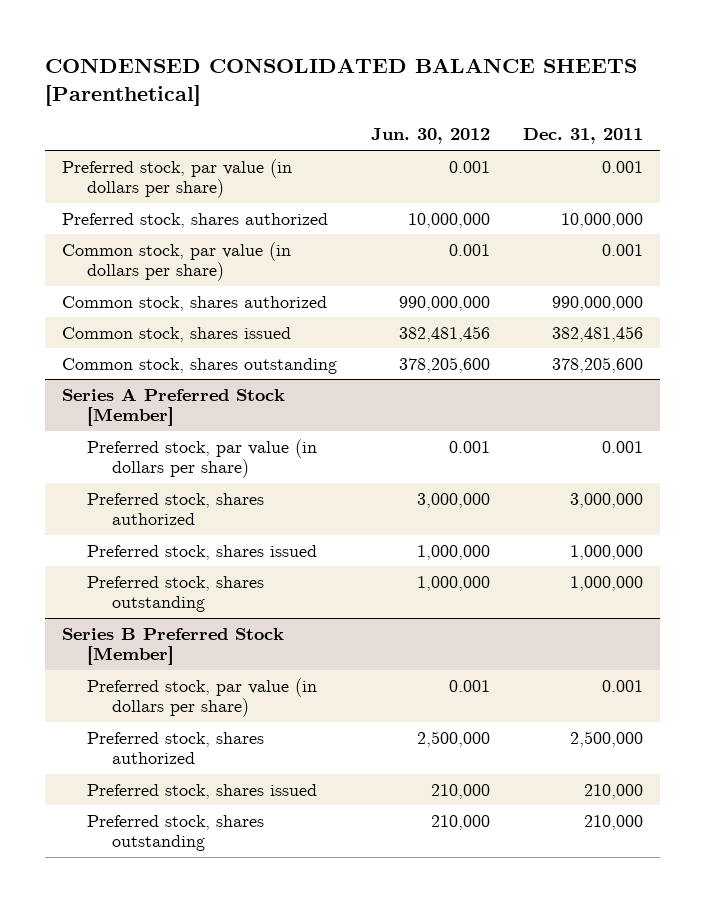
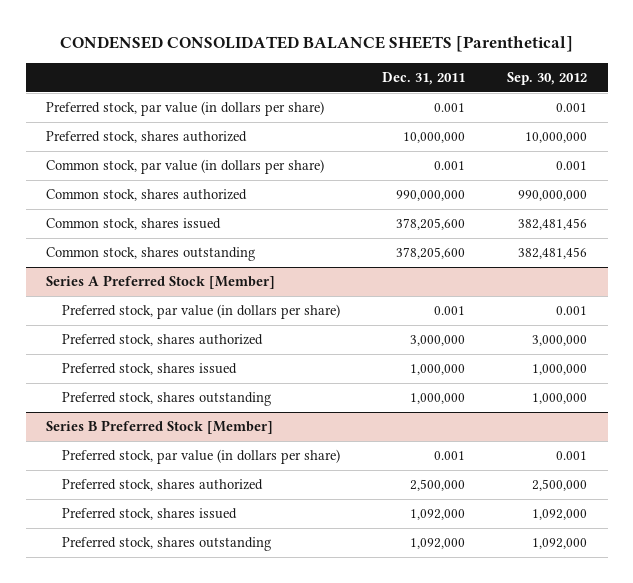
[370,128,490,145] Jun. 30, 2012 -> none
none -> [506,72,587,86] Sep. 30, 2012
[552,325,644,342] 382,481,456 -> [395,218,465,231] 378,205,600
[584,783,644,799] 210,000 -> [409,509,465,521] 1,092,000
[584,814,644,830] 210,000 -> [409,538,465,550] 1,092,000

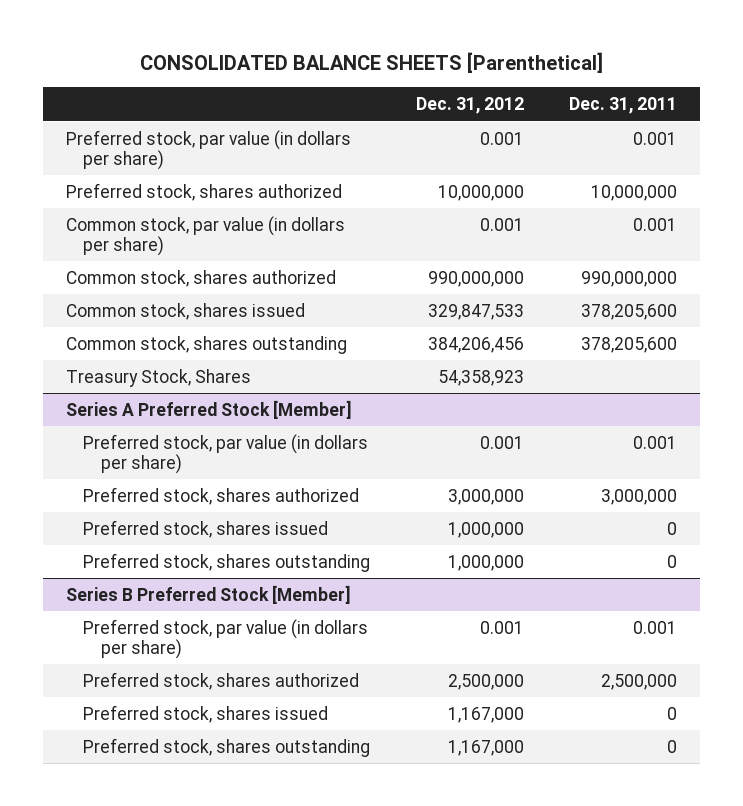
[59,36,573,53] CONDENSED CONSOLIDATED BALANCE SHEETS [Parenthetical] -> [139,52,603,74] CONSOLIDATED BALANCE SHEETS [Parenthetical]
[506,72,587,86] Sep. 30, 2012 -> none
none -> [415,97,524,115] Dec. 31, 2012
none -> [65,368,251,387] Treasury Stock, Shares
[409,364,465,376] 1,000,000 -> [667,521,678,535] 0
[409,393,465,405] 1,000,000 -> [667,554,678,568] 0
[409,509,465,521] 1,092,000 -> [667,706,678,720] 0
[409,538,465,550] 1,092,000 -> [667,739,678,753] 0

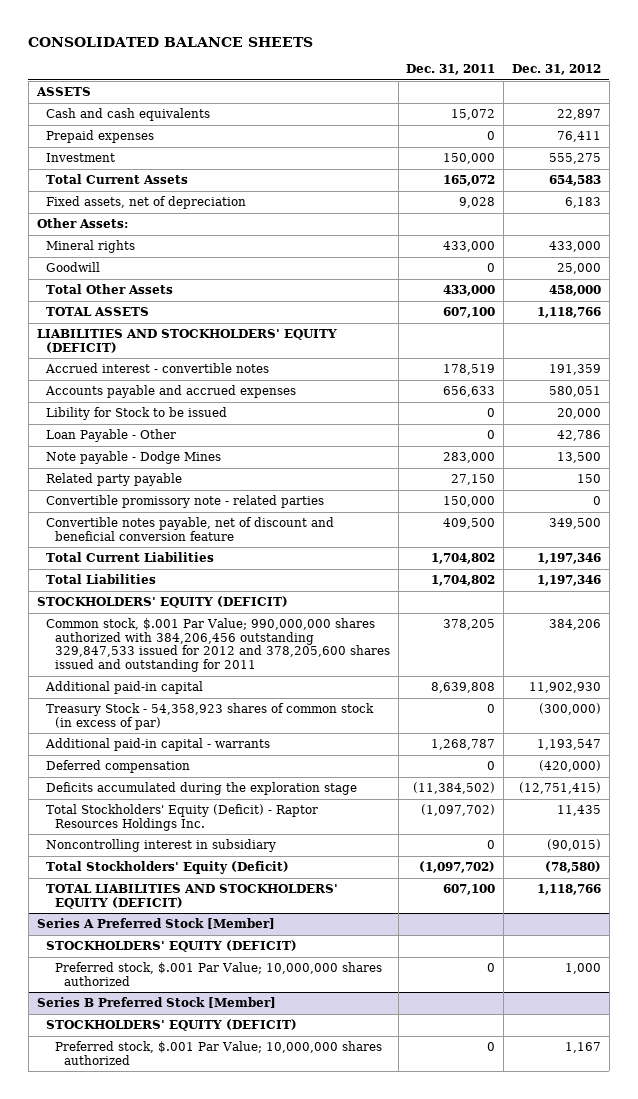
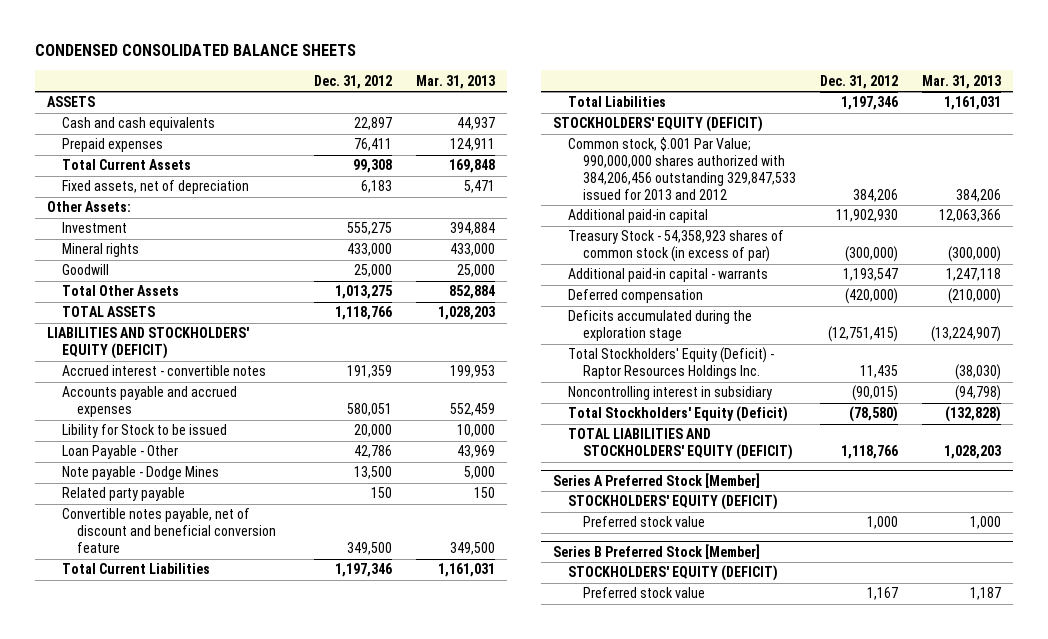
[28,36,314,47] CONSOLIDATED BALANCE SHEETS -> [34,44,356,57] CONDENSED CONSOLIDATED BALANCE SHEETS
[406,64,496,76] Dec. 31, 2011 -> none
none -> [415,74,495,89] Mar. 31, 2013
[549,175,602,187] 654,583 -> [352,159,392,174] 99,308
[45,153,115,163] Investment -> [61,222,127,234] Investment
[549,285,602,297] 458,000 -> [334,285,392,300] 1,013,275
[45,495,324,509] Convertible promissory note - related parties -> none
[45,618,390,673] Common stock, $.001 Par Value; 990,000,000 shares authorized with 384,206,456 outstanding 329,847,533 issued for 2012 and 378,205,600 shares issued and outstanding for 2011 -> [568,137,797,200] Common stock, $.001 Par Value; 990,000,000 shares authorized with 384,206,456 outstanding 329,847,533 issued for 2013 and 2012
[54,962,382,986] Preferred stock, $.001 Par Value; 10,000,000 shares authorized -> [583,516,706,528] Preferred stock value
[54,1041,382,1065] Preferred stock, $.001 Par Value; 10,000,000 shares authorized -> [583,587,706,599] Preferred stock value

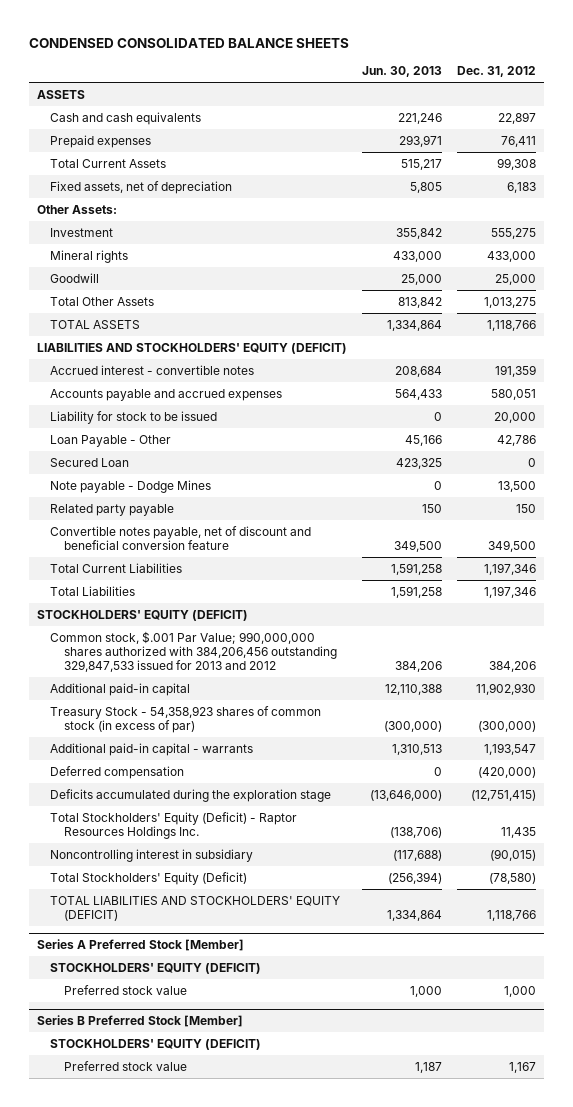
[415,74,495,89] Mar. 31, 2013 -> none
none -> [361,66,442,78] Jun. 30, 2013
[61,424,227,439] Libility for Stock to be issued -> [50,410,218,424] Liability for stock to be issued
none -> [50,457,130,467] Secured Loan

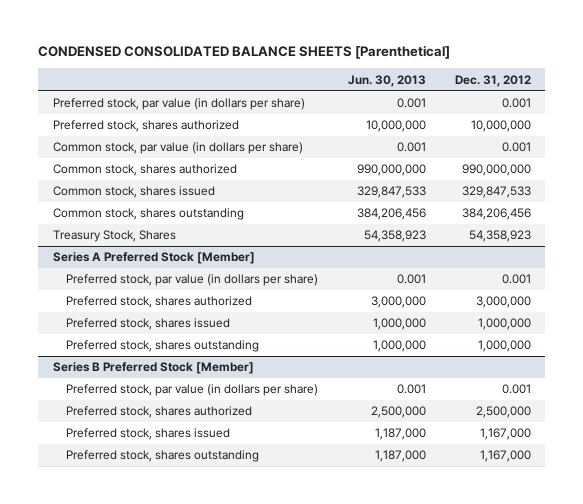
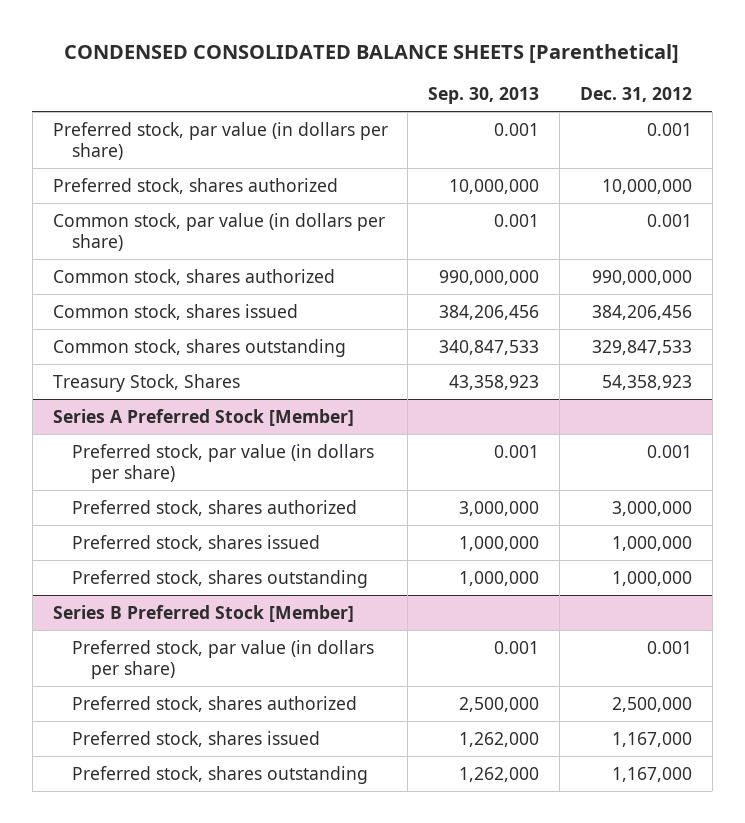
[347,74,426,87] Jun. 30, 2013 -> none
none -> [428,87,540,105] Sep. 30, 2013
[461,186,531,199] 329,847,533 -> [592,304,693,320] 384,206,456
[461,208,531,221] 384,206,456 -> [592,339,693,355] 329,847,533

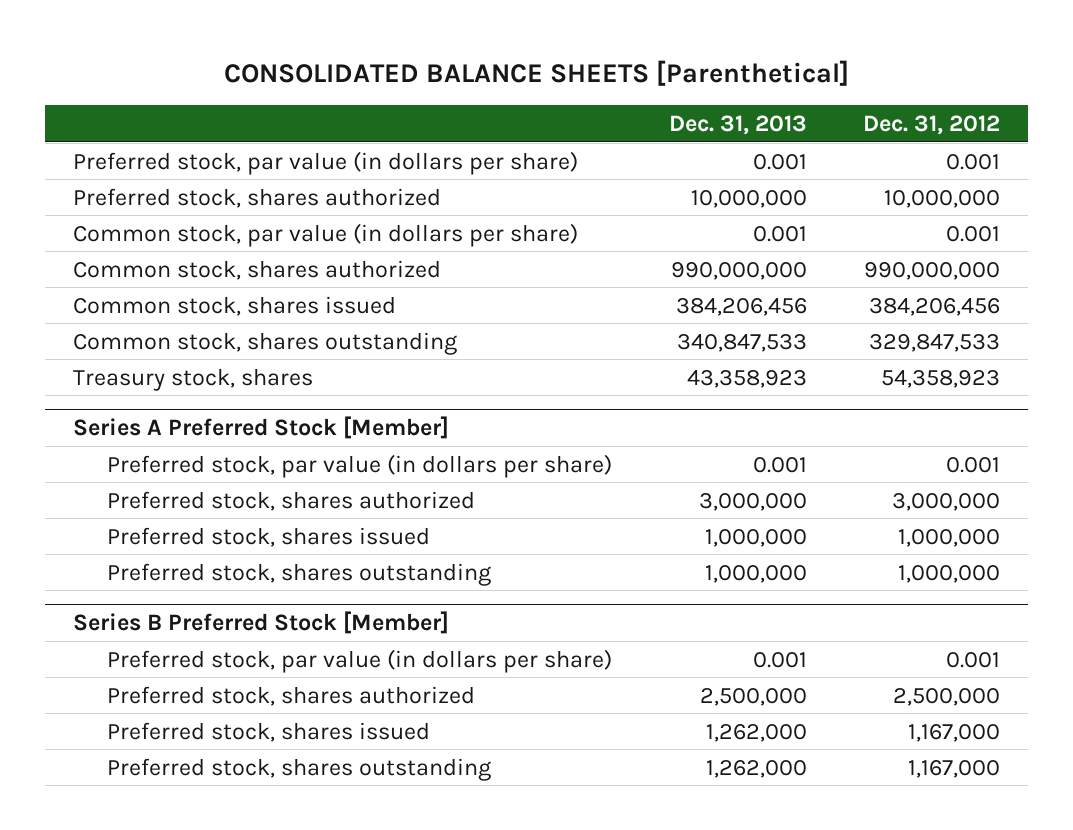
[64,44,680,64] CONDENSED CONSOLIDATED BALANCE SHEETS [Parenthetical] -> [223,59,849,86] CONSOLIDATED BALANCE SHEETS [Parenthetical]
[428,87,540,105] Sep. 30, 2013 -> none
none -> [668,114,807,135] Dec. 31, 2013
[52,373,240,392] Treasury Stock, Shares -> [73,367,314,391] Treasury stock, shares

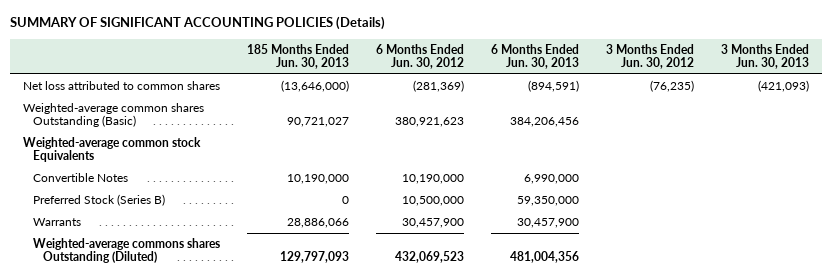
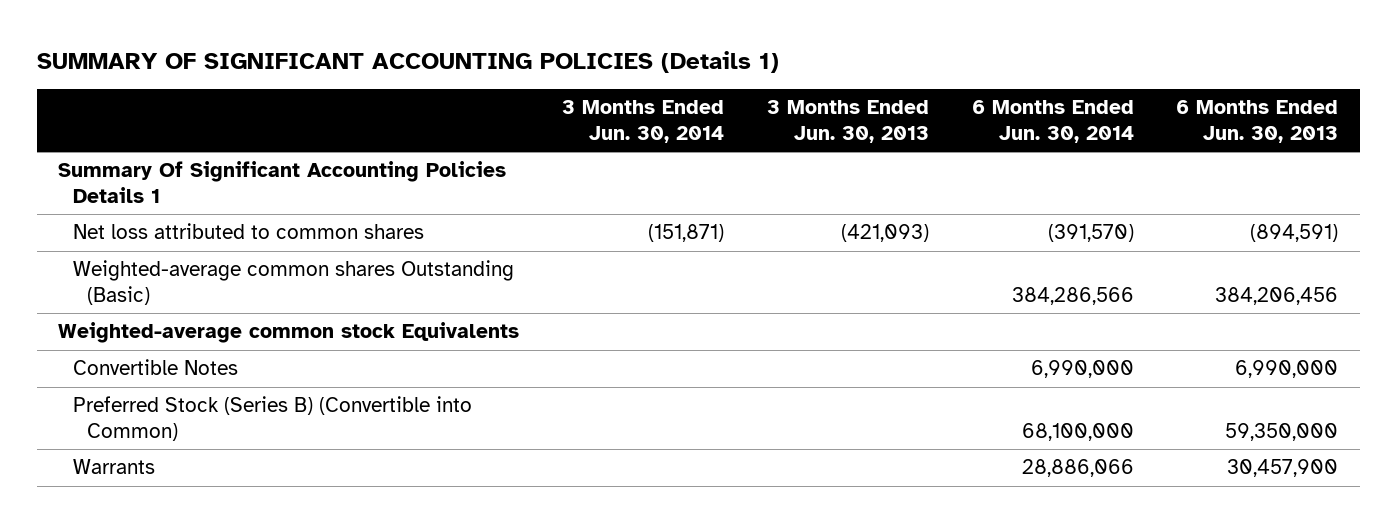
[9,16,385,31] SUMMARY OF SIGNIFICANT ACCOUNTING POLICIES (Details) -> [36,50,779,73] SUMMARY OF SIGNIFICANT ACCOUNTING POLICIES (Details 1)
[247,43,350,69] 185 Months Ended Jun. 30, 2013 -> none
[376,43,465,69] 6 Months Ended Jun. 30, 2012 -> none
[605,43,694,69] 3 Months Ended Jun. 30, 2012 -> none
none -> [562,100,725,144] 3 Months Ended Jun. 30, 2014
none -> [971,100,1134,144] 6 Months Ended Jun. 30, 2014
none -> [58,161,507,204] Summary Of Significant Accounting Policies Details 1
[33,194,166,207] Preferred Stock (Series B) -> [72,396,472,442] Preferred Stock (Series B) (Convertible into Common)
[33,238,221,264] Weighted-average commons shares Outstanding (Diluted) -> none

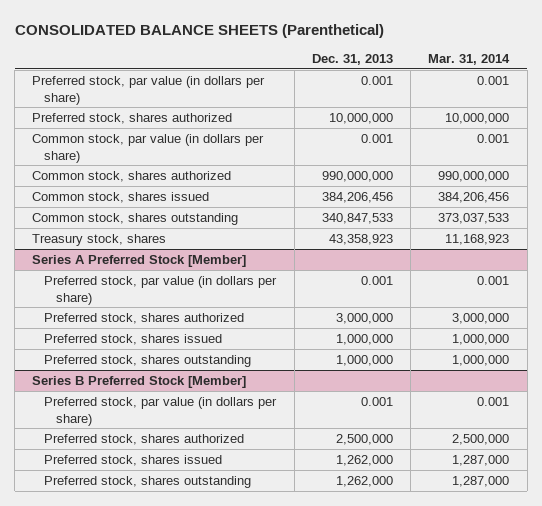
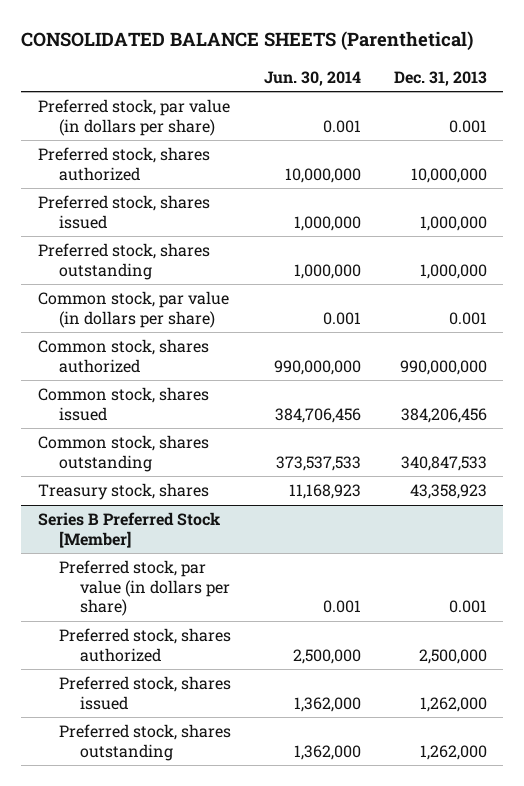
[428,53,511,65] Mar. 31, 2014 -> none
none -> [263,70,361,86] Jun. 30, 2014
none -> [37,195,210,229] Preferred stock, shares issued
none -> [37,243,210,280] Preferred stock, shares outstanding
[32,254,247,267] Series A Preferred Stock [Member] -> none
[44,275,278,305] Preferred stock, par value (in dollars per share) -> none
[44,312,245,324] Preferred stock, shares authorized -> none
[44,333,223,345] Preferred stock, shares issued -> none
[44,354,252,367] Preferred stock, shares outstanding -> none

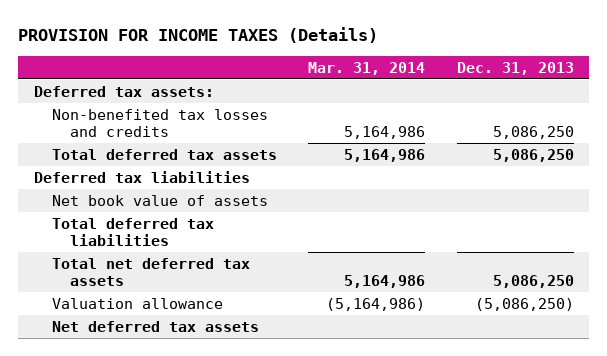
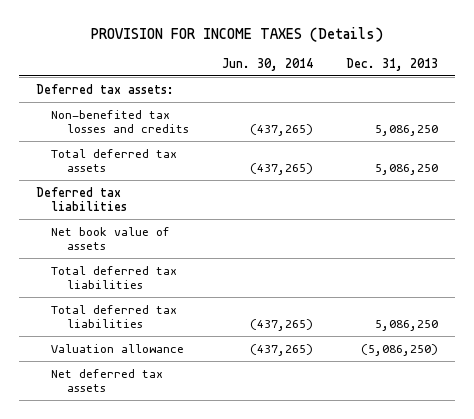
[308,61,426,75] Mar. 31, 2014 -> none
none -> [221,57,313,71] Jun. 30, 2014
[52,257,251,287] Total net deferred tax assets -> [51,304,178,329] Total deferred tax liabilities

